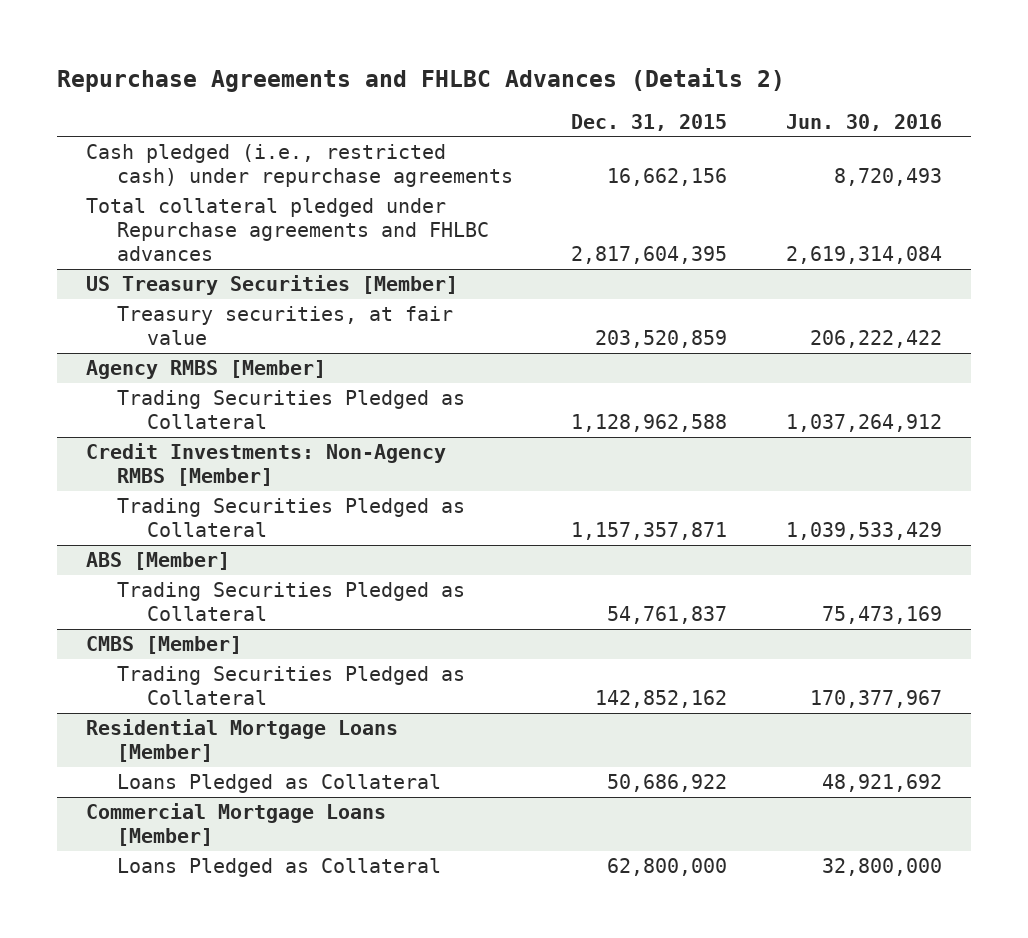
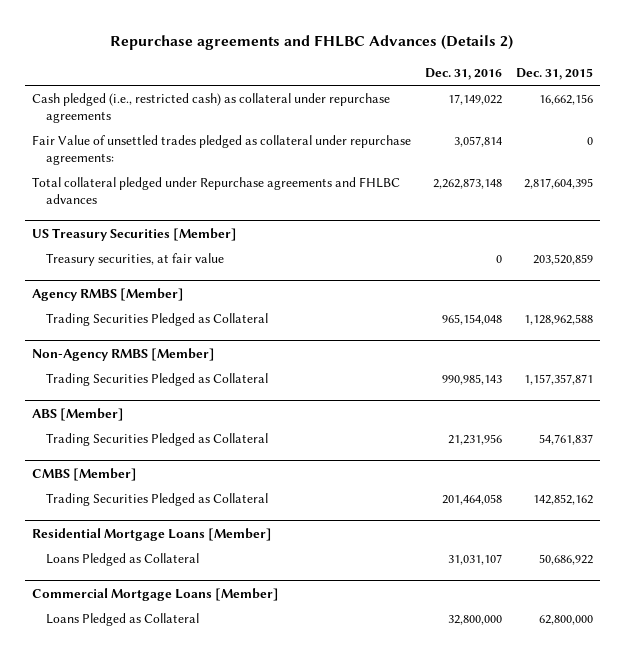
[56,67,785,92] Repurchase Agreements and FHLBC Advances (Details 2) -> [110,34,514,50] Repurchase agreements and FHLBC Advances (Details 2)
[785,113,942,131] Jun. 30, 2016 -> none
none -> [424,67,502,80] Dec. 31, 2016
[85,144,513,188] Cash pledged (i.e., restricted cash) under repurchase agreements -> [31,93,390,123] Cash pledged (i.e., restricted cash) as collateral under repurchase agreements
none -> [31,135,411,165] Fair Value of unsettled trades pledged as collateral under repurchase agreements:
[85,443,446,487] Credit Investments: Non-Agency RMBS [Member] -> [31,347,215,361] Non-Agency RMBS [Member]

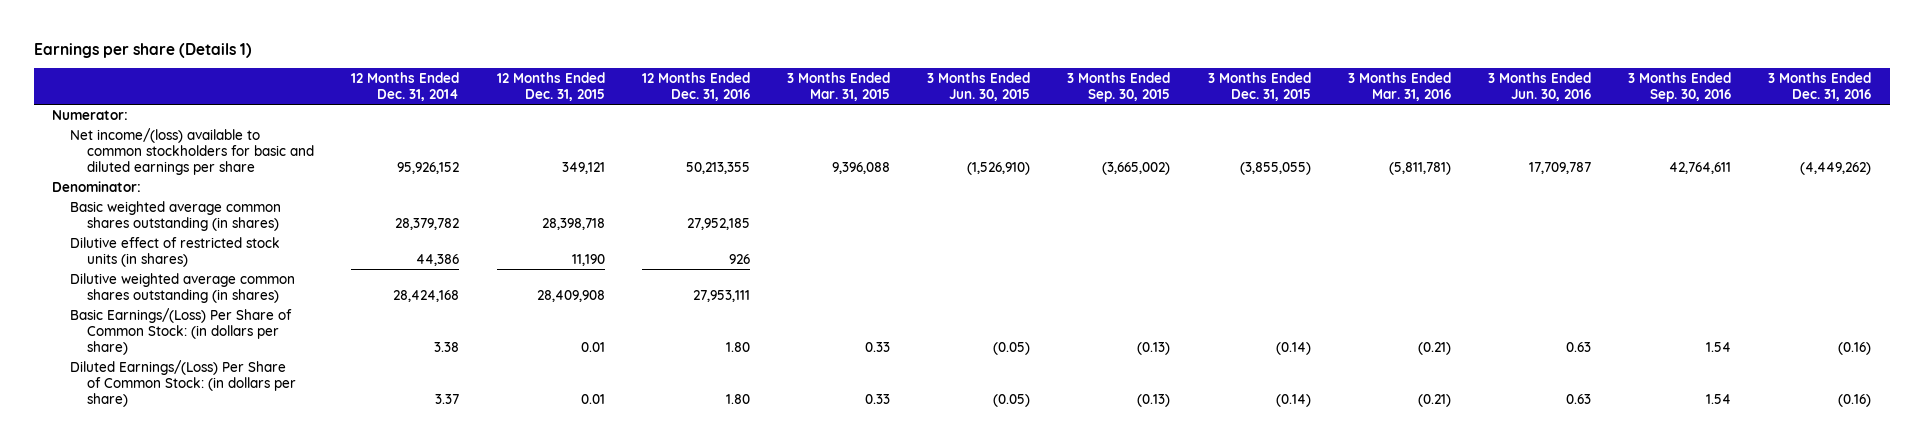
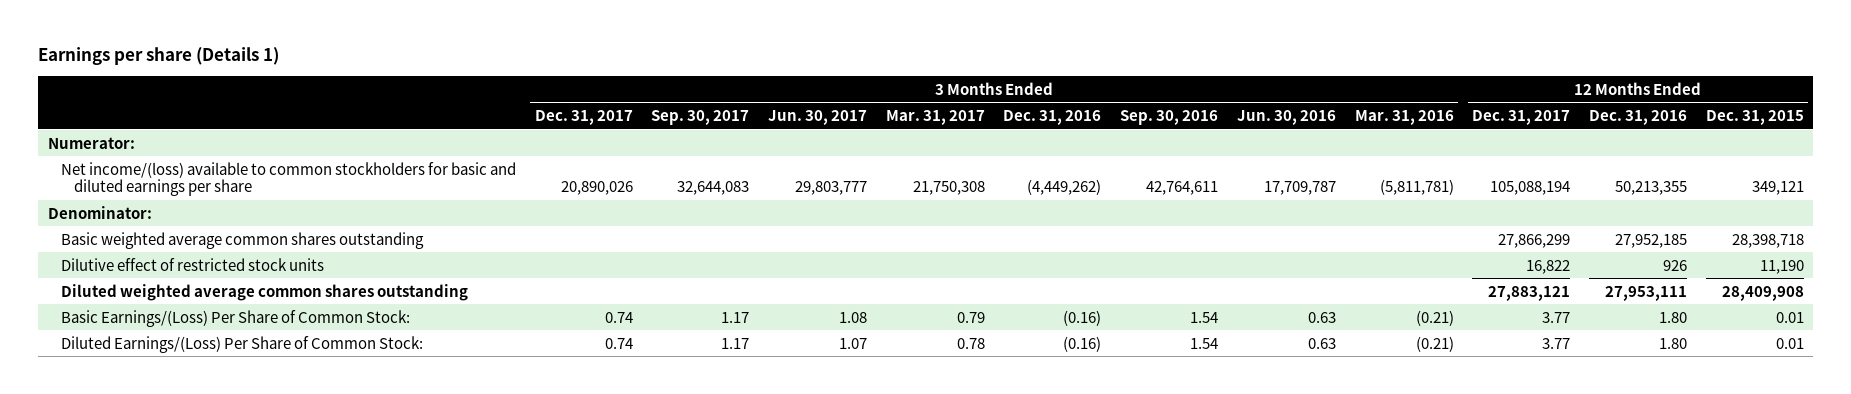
[351,72,460,101] 12 Months Ended Dec. 31, 2014 -> none
[786,72,890,101] 3 Months Ended Mar. 31, 2015 -> none
[927,72,1031,101] 3 Months Ended Jun. 30, 2015 -> none
[1067,72,1171,102] 3 Months Ended Sep. 30, 2015 -> none
[1207,72,1311,101] 3 Months Ended Dec. 31, 2015 -> none
none -> [534,109,633,125] Dec. 31, 2017
none -> [651,109,750,125] Sep. 30, 2017
none -> [768,109,868,125] Jun. 30, 2017
none -> [885,109,985,125] Mar. 31, 2017
none -> [1472,109,1571,125] Dec. 31, 2017
[69,200,281,231] Basic weighted average common shares outstanding (in shares) -> [60,231,424,249] Basic weighted average common shares outstanding
[69,236,280,267] Dilutive effect of restricted stock units (in shares) -> [60,257,324,271] Dilutive effect of restricted stock units
[69,272,295,303] Dilutive weighted average common shares outstanding (in shares) -> [60,283,468,301] Diluted weighted average common shares outstanding
[69,307,292,355] Basic Earnings/(Loss) Per Share of Common Stock: (in dollars per share) -> [60,309,410,327] Basic Earnings/(Loss) Per Share of Common Stock:
[69,359,297,407] Diluted Earnings/(Loss) Per Share of Common Stock: (in dollars per share) -> [60,335,423,353] Diluted Earnings/(Loss) Per Share of Common Stock:

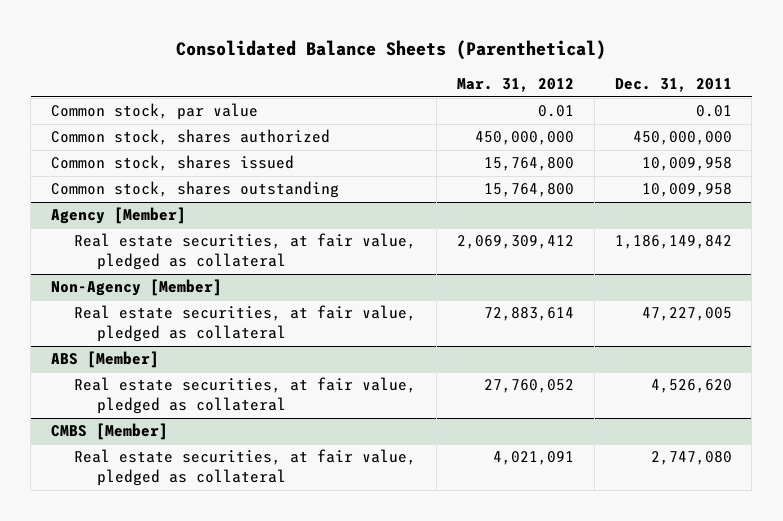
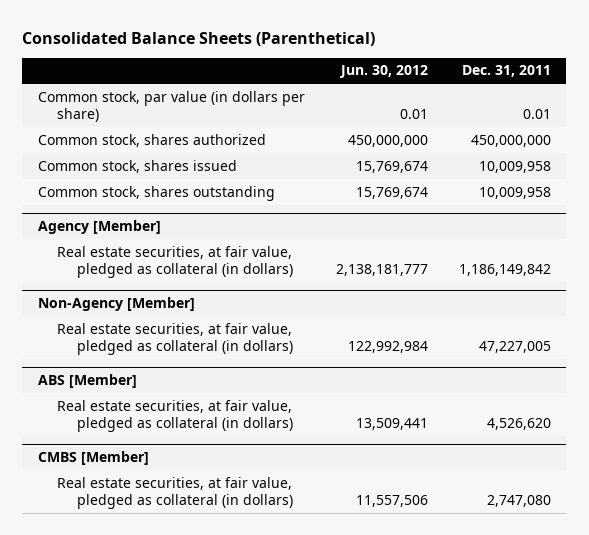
[456,78,574,93] Mar. 31, 2012 -> none
none -> [338,65,428,79] Jun. 30, 2012
[51,103,259,121] Common stock, par value -> [37,90,305,122] Common stock, par value (in dollars per share)
[74,233,417,271] Real estate securities, at fair value, pledged as collateral -> [57,245,293,278] Real estate securities, at fair value, pledged as collateral (in dollars)
[74,305,417,343] Real estate securities, at fair value, pledged as collateral -> [57,322,293,355] Real estate securities, at fair value, pledged as collateral (in dollars)
[74,377,417,415] Real estate securities, at fair value, pledged as collateral -> [57,399,293,432] Real estate securities, at fair value, pledged as collateral (in dollars)
[74,449,417,487] Real estate securities, at fair value, pledged as collateral -> [57,476,293,509] Real estate securities, at fair value, pledged as collateral (in dollars)

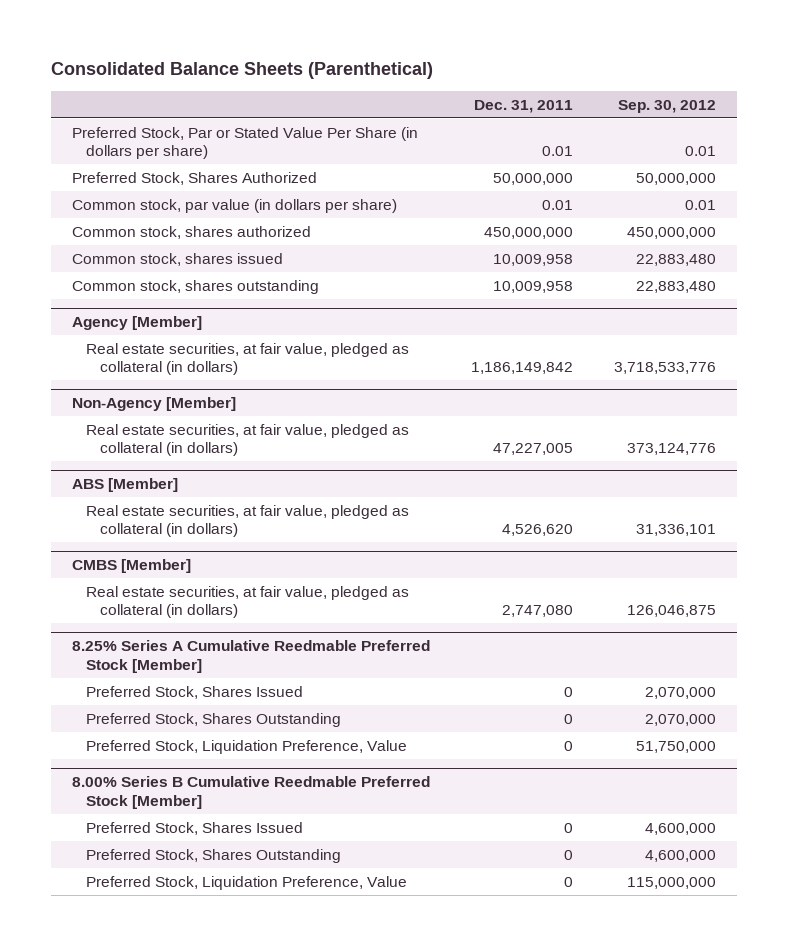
[338,65,428,79] Jun. 30, 2012 -> none
none -> [618,99,717,113] Sep. 30, 2012
none -> [71,126,418,160] Preferred Stock, Par or Stated Value Per Share (in dollars per share)
none -> [71,171,317,185] Preferred Stock, Shares Authorized
none -> [71,640,430,673] 8.25% Series A Cumulative Reedmable Preferred Stock [Member]
none -> [85,685,303,699] Preferred Stock, Shares Issued
none -> [85,712,341,727] Preferred Stock, Shares Outstanding
none -> [85,739,407,754] Preferred Stock, Liquidation Preference, Value
none -> [71,776,430,809] 8.00% Series B Cumulative Reedmable Preferred Stock [Member]
none -> [85,821,303,835] Preferred Stock, Shares Issued
none -> [85,848,341,863] Preferred Stock, Shares Outstanding
none -> [85,875,407,890] Preferred Stock, Liquidation Preference, Value

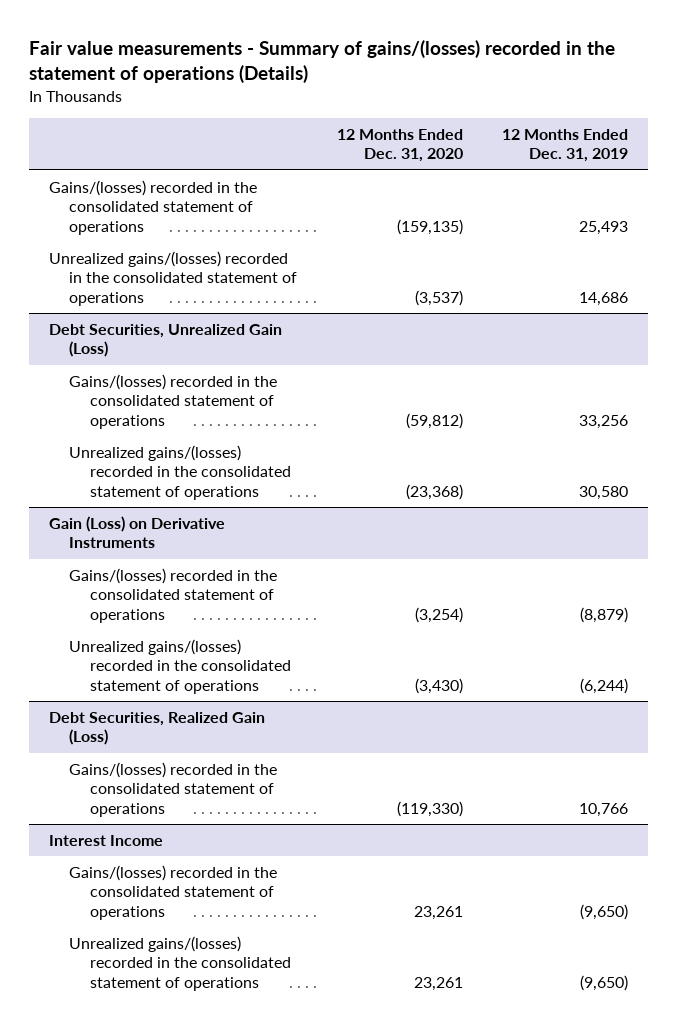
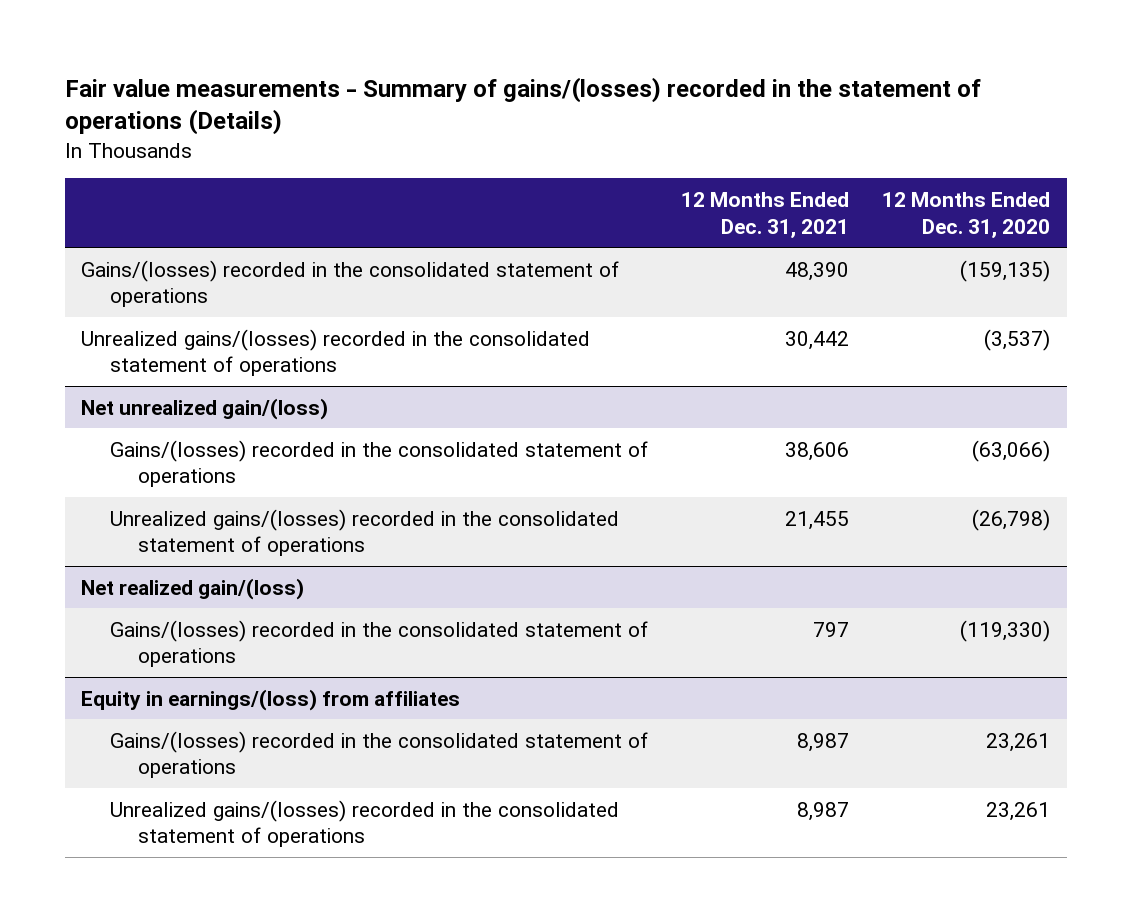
[501,128,628,163] 12 Months Ended Dec. 31, 2019 -> none
none -> [680,191,849,238] 12 Months Ended Dec. 31, 2021
[49,516,226,549] Gain (Loss) on Derivative Instruments -> none
[69,568,278,623] Gains/(losses) recorded in the consolidated statement of operations -> none
[69,639,291,694] Unrealized gains/(losses) recorded in the consolidated statement of operations -> none
[49,324,283,358] Debt Securities, Unrealized Gain (Loss) -> [81,397,329,420] Net unrealized gain/(loss)
[405,412,463,429] (59,812) -> [972,439,1051,462] (63,066)
[405,483,463,500] (23,368) -> [972,508,1051,531] (26,798)
[49,712,266,746] Debt Securities, Realized Gain (Loss) -> [81,577,305,600] Net realized gain/(loss)
[49,835,164,847] Interest Income -> [81,688,461,711] Equity in earnings/(loss) from affiliates

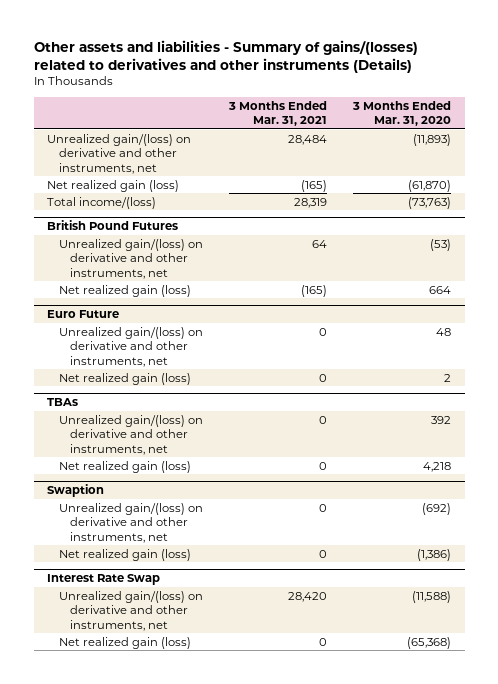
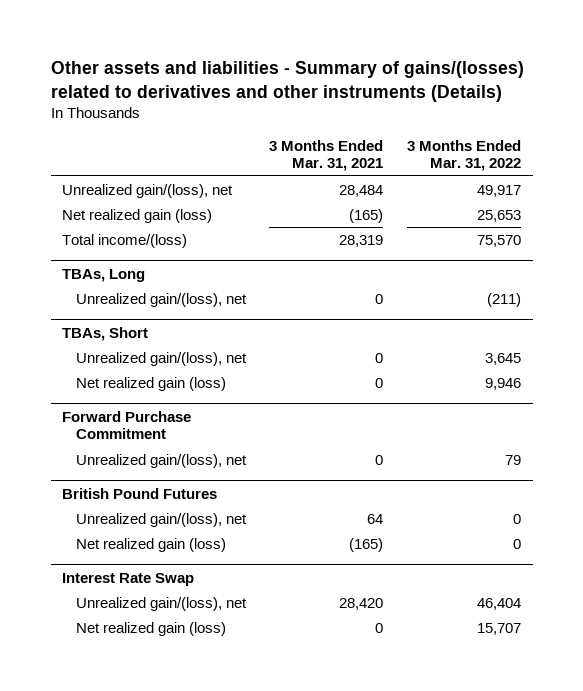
[352,100,452,127] 3 Months Ended Mar. 31, 2020 -> none
none -> [406,140,521,172] 3 Months Ended Mar. 31, 2022
[47,133,192,174] Unrealized gain/(loss) on derivative and other instruments, net -> [62,183,234,198] Unrealized gain/(loss), net
none -> [62,268,146,282] TBAs, Long
none -> [75,292,247,307] Unrealized gain/(loss), net
none -> [62,326,149,341] TBAs, Short
none -> [75,351,247,366] Unrealized gain/(loss), net
none -> [75,376,226,391] Net realized gain (loss)
none -> [62,410,192,440] Forward Purchase Commitment
none -> [75,453,247,468] Unrealized gain/(loss), net
[58,238,203,279] Unrealized gain/(loss) on derivative and other instruments, net -> [75,512,247,527] Unrealized gain/(loss), net
[47,309,120,318] Euro Future -> none
[58,326,203,367] Unrealized gain/(loss) on derivative and other instruments, net -> none
[58,372,191,385] Net realized gain (loss) -> none
[47,397,79,406] TBAs -> none
[58,414,203,455] Unrealized gain/(loss) on derivative and other instruments, net -> none
[58,460,191,473] Net realized gain (loss) -> none
[47,483,105,497] Swaption -> none
[58,502,203,543] Unrealized gain/(loss) on derivative and other instruments, net -> none
[58,548,191,561] Net realized gain (loss) -> none
[58,590,203,631] Unrealized gain/(loss) on derivative and other instruments, net -> [75,596,247,611] Unrealized gain/(loss), net

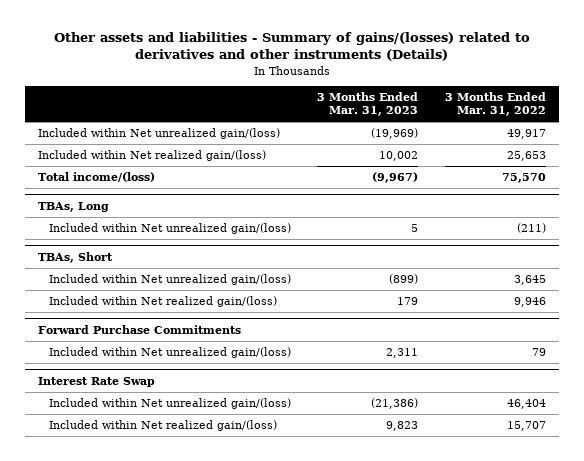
[269,140,384,172] 3 Months Ended Mar. 31, 2021 -> none
none -> [317,91,419,117] 3 Months Ended Mar. 31, 2023
[62,183,234,198] Unrealized gain/(loss), net -> [37,128,280,140] Included within Net unrealized gain/(loss)
[62,208,213,223] Net realized gain (loss) -> [37,150,266,162] Included within Net realized gain/(loss)
[75,292,247,307] Unrealized gain/(loss), net -> [48,223,291,235] Included within Net unrealized gain/(loss)
[62,487,218,499] British Pound Futures -> none
[75,512,247,527] Unrealized gain/(loss), net -> none
[75,537,226,552] Net realized gain (loss) -> none
[75,351,247,366] Unrealized gain/(loss), net -> [48,274,291,286] Included within Net unrealized gain/(loss)
[75,376,226,391] Net realized gain (loss) -> [48,296,277,308] Included within Net realized gain/(loss)
[62,410,192,440] Forward Purchase Commitment -> [37,324,241,334] Forward Purchase Commitments
[75,453,247,468] Unrealized gain/(loss), net -> [48,347,291,359] Included within Net unrealized gain/(loss)
[75,596,247,611] Unrealized gain/(loss), net -> [48,398,291,410] Included within Net unrealized gain/(loss)
[75,621,226,636] Net realized gain (loss) -> [48,420,277,432] Included within Net realized gain/(loss)

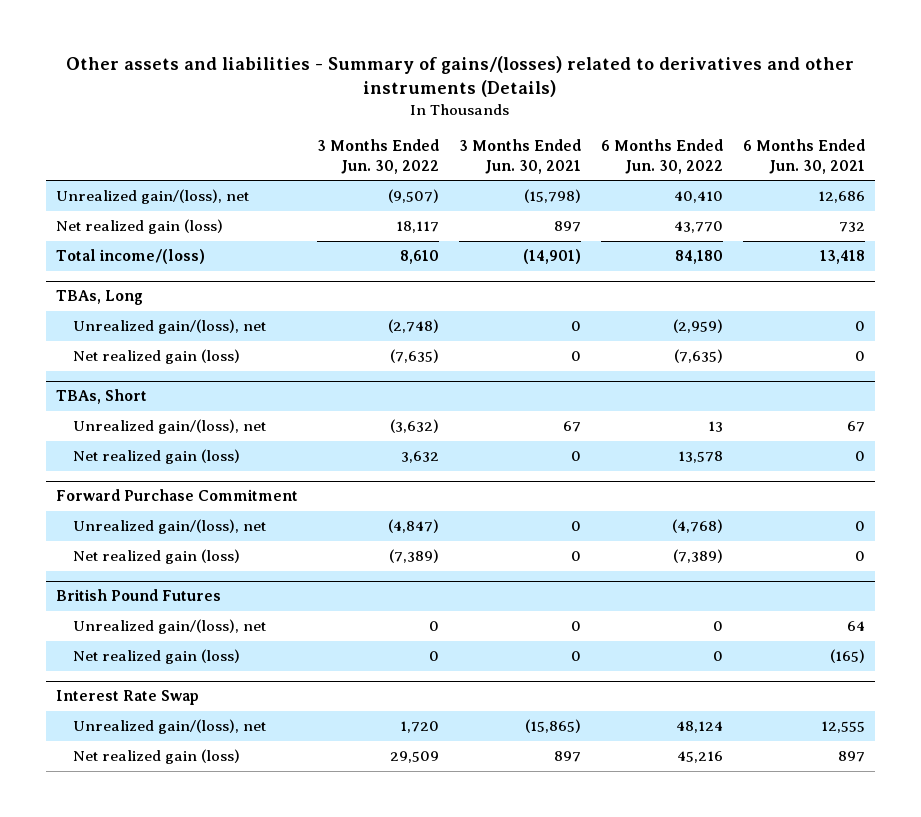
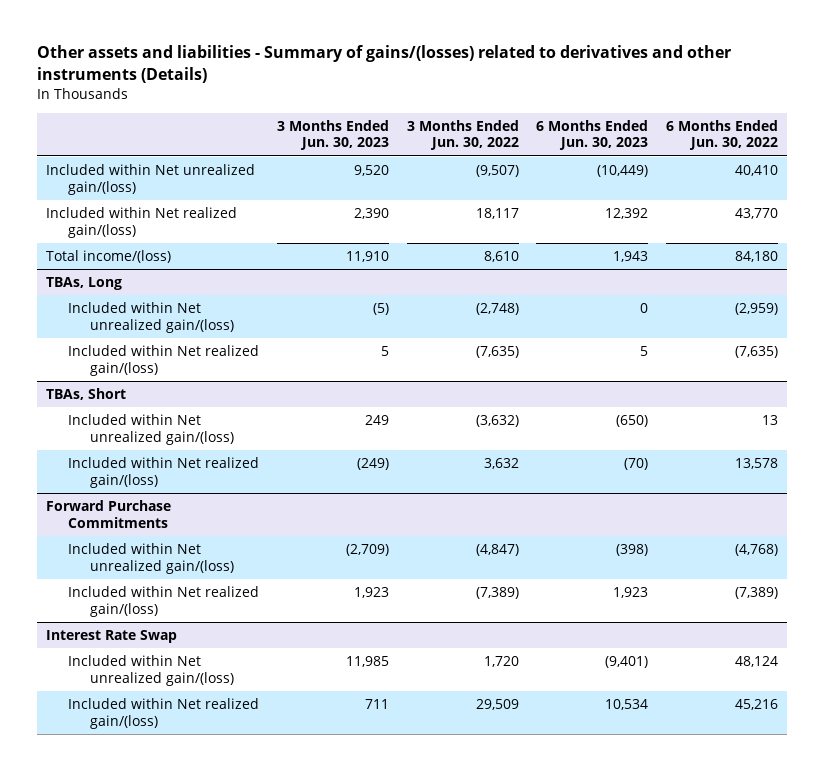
[459,138,582,174] 3 Months Ended Jun. 30, 2021 -> none
[743,138,866,174] 6 Months Ended Jun. 30, 2021 -> none
none -> [276,119,389,151] 3 Months Ended Jun. 30, 2023
none -> [536,119,649,151] 6 Months Ended Jun. 30, 2023
[55,189,249,205] Unrealized gain/(loss), net -> [45,164,255,195] Included within Net unrealized gain/(loss)
[55,219,223,235] Net realized gain (loss) -> [45,207,237,238] Included within Net realized gain/(loss)
[73,319,267,335] Unrealized gain/(loss), net -> [67,302,234,333] Included within Net unrealized gain/(loss)
[73,349,241,365] Net realized gain (loss) -> [67,345,259,376] Included within Net realized gain/(loss)
[55,589,221,602] British Pound Futures -> none
[73,619,267,635] Unrealized gain/(loss), net -> none
[73,649,241,665] Net realized gain (loss) -> none
[73,419,267,435] Unrealized gain/(loss), net -> [67,414,234,445] Included within Net unrealized gain/(loss)
[73,449,241,465] Net realized gain (loss) -> [67,457,259,488] Included within Net realized gain/(loss)
[55,489,298,502] Forward Purchase Commitment -> [45,500,171,528] Forward Purchase Commitments
[73,519,267,535] Unrealized gain/(loss), net -> [67,543,234,574] Included within Net unrealized gain/(loss)
[73,549,241,565] Net realized gain (loss) -> [67,586,259,617] Included within Net realized gain/(loss)
[73,719,267,735] Unrealized gain/(loss), net -> [67,655,234,686] Included within Net unrealized gain/(loss)
[73,749,241,765] Net realized gain (loss) -> [67,698,259,729] Included within Net realized gain/(loss)

